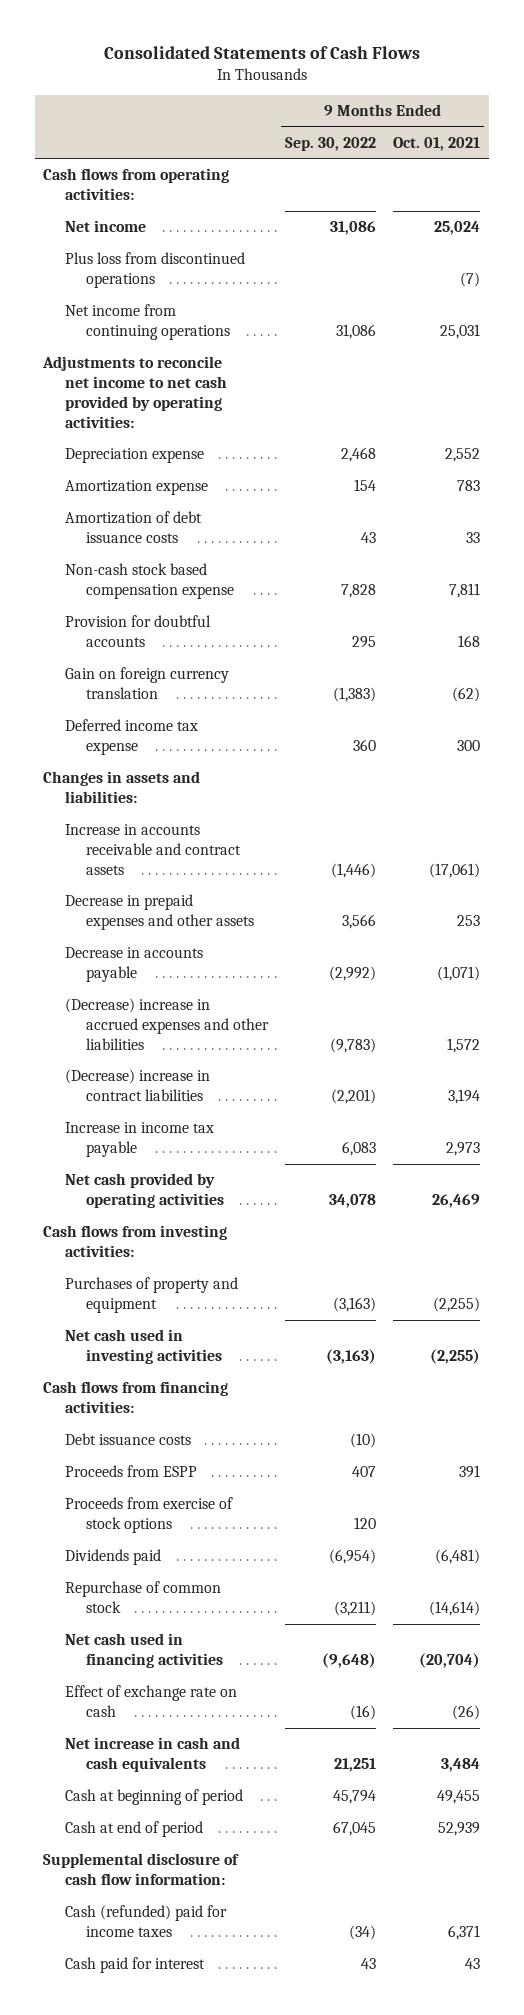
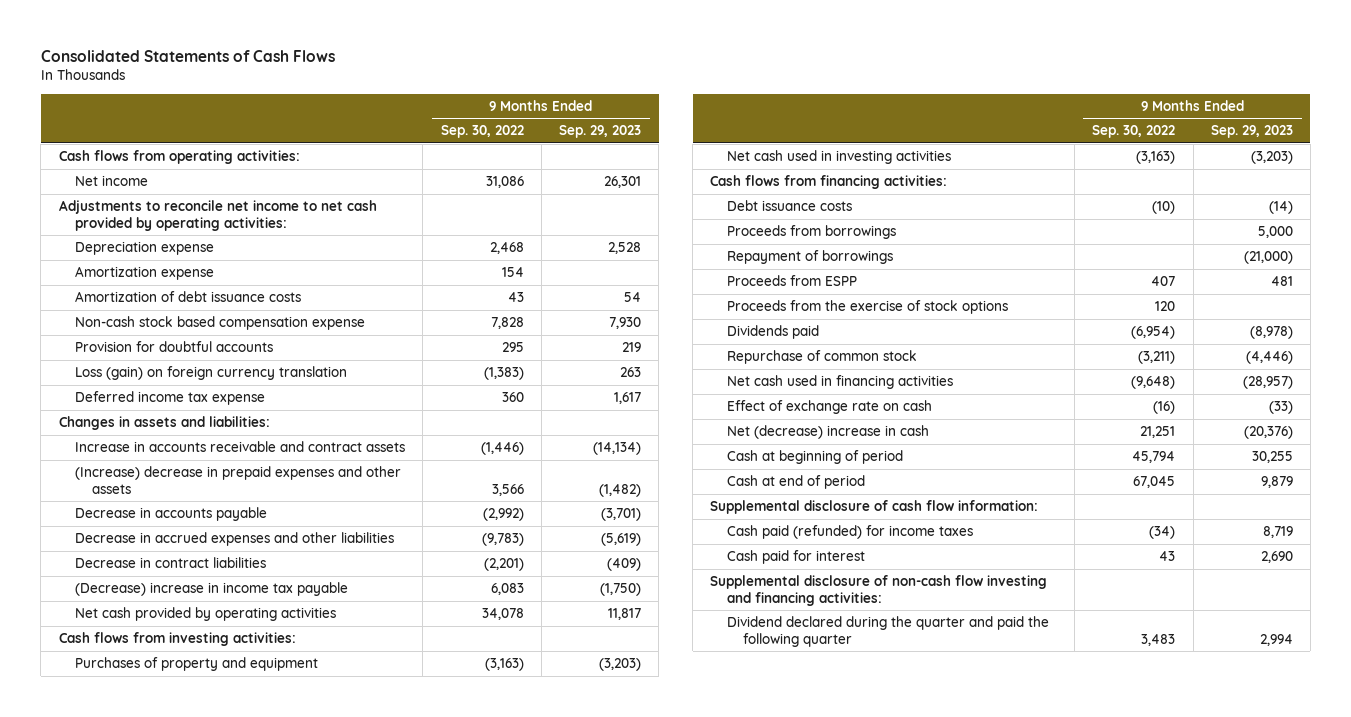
[393,136,481,151] Oct. 01, 2021 -> none
none -> [559,125,642,139] Sep. 29, 2023
[64,252,245,288] Plus loss from discontinued operations -> none
[64,304,231,340] Net income from continuing operations -> none
[64,667,229,699] Gain on foreign currency translation -> [75,366,348,381] Loss (gain) on foreign currency translation
[64,894,255,930] Decrease in prepaid expenses and other assets -> [75,466,402,494] (Increase) decrease in prepaid expenses and other assets
[64,998,270,1050] (Decrease) increase in accrued expenses and other liabilities -> [75,532,395,547] Decrease in accrued expenses and other liabilities
[64,1069,210,1101] (Decrease) increase in contract liabilities -> [75,557,267,569] Decrease in contract liabilities
[64,1122,214,1157] Increase in income tax payable -> [75,582,349,597] (Decrease) increase in income tax payable
none -> [726,225,896,240] Proceeds from borrowings
none -> [726,250,893,265] Repayment of borrowings
[64,1497,233,1533] Proceeds from exercise of stock options -> [726,300,1008,315] Proceeds from the exercise of stock options
[64,1737,240,1772] Net increase in cash and cash equivalents -> [726,425,929,440] Net (decrease) increase in cash
[64,1905,227,1937] Cash (refunded) paid for income taxes -> [726,525,973,540] Cash paid (refunded) for income taxes
none -> [710,575,1048,606] Supplemental disclosure of non-cash flow investing and financing activities:
none -> [726,616,1049,647] Dividend declared during the quarter and paid the following quarter

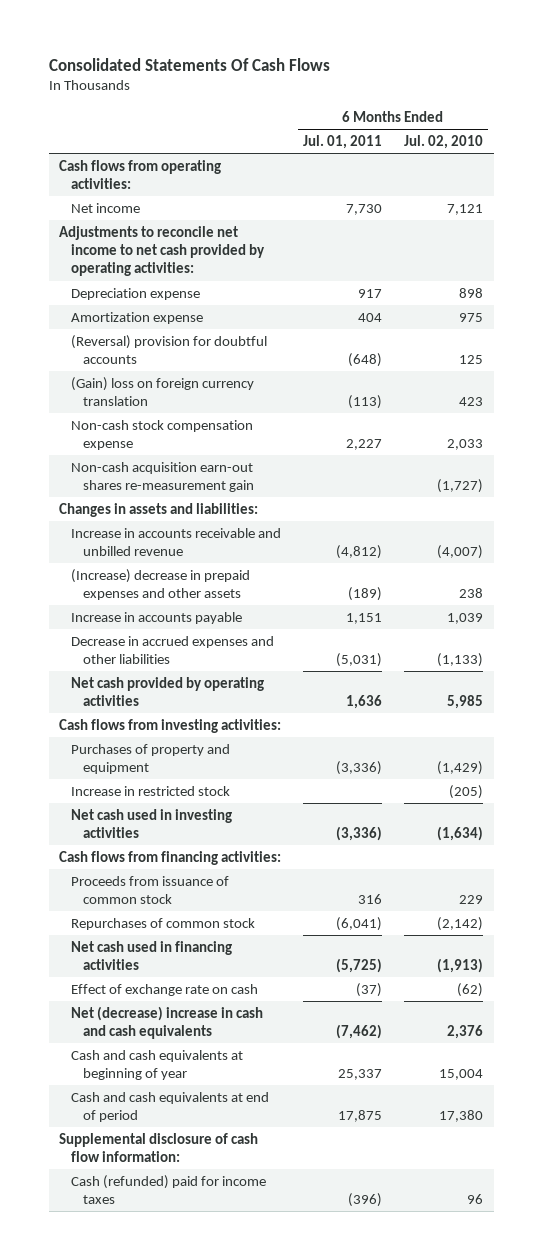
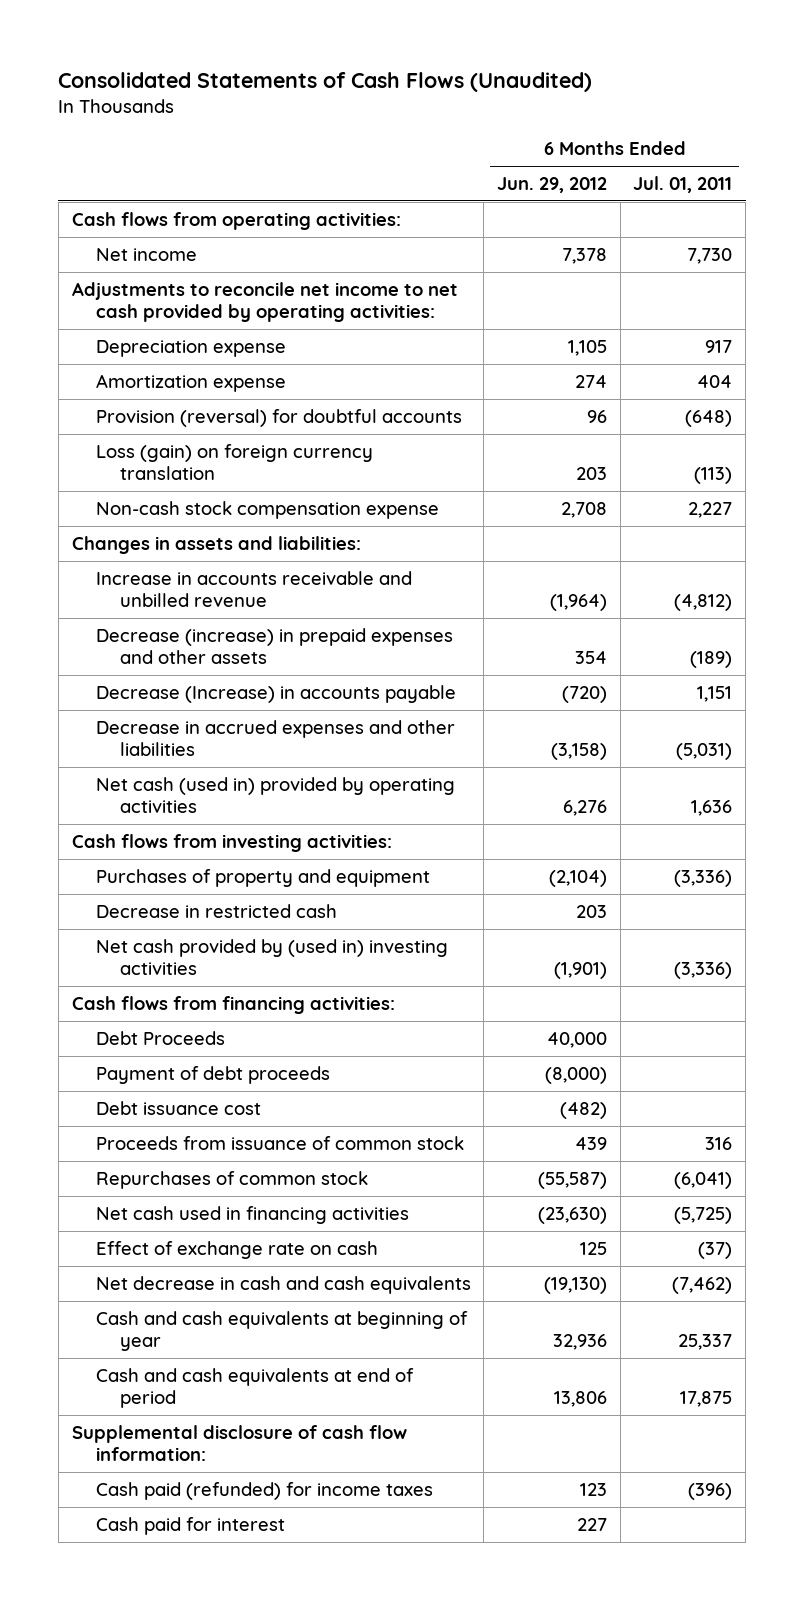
[48,57,330,71] Consolidated Statements Of Cash Flows -> [58,71,593,92] Consolidated Statements of Cash Flows (Unaudited)
[403,134,483,149] Jul. 02, 2010 -> none
none -> [497,177,608,194] Jun. 29, 2012
[71,334,268,365] (Reversal) provision for doubtful accounts -> [95,408,462,427] Provision (reversal) for doubtful accounts
[71,376,255,407] (Gain) loss on foreign currency translation -> [95,443,373,481] Loss (gain) on foreign currency translation
[71,461,254,493] Non-cash acquisition earn-out shares re-measurement gain -> none
[71,568,251,601] (Increase) decrease in prepaid expenses and other assets -> [95,627,453,665] Decrease (increase) in prepaid expenses and other assets
[71,611,243,624] Increase in accounts payable -> [95,684,456,703] Decrease (Increase) in accounts payable
[71,676,265,707] Net cash provided by operating activities -> [95,776,455,814] Net cash (used in) provided by operating activities
[71,785,231,796] Increase in restricted stock -> [95,903,337,918] Decrease in restricted cash
[71,808,233,839] Net cash used in investing activities -> [95,938,448,976] Net cash provided by (used in) investing activities
none -> [95,1030,225,1045] Debt Proceeds
none -> [95,1065,330,1084] Payment of debt proceeds
none -> [95,1100,261,1115] Debt issuance cost
[71,1005,264,1040] Net (decrease) increase in cash and cash equivalents -> [95,1275,471,1294] Net decrease in cash and cash equivalents
[71,1174,267,1205] Cash (refunded) paid for income taxes -> [95,1481,433,1500] Cash paid (refunded) for income taxes
none -> [95,1516,285,1535] Cash paid for interest

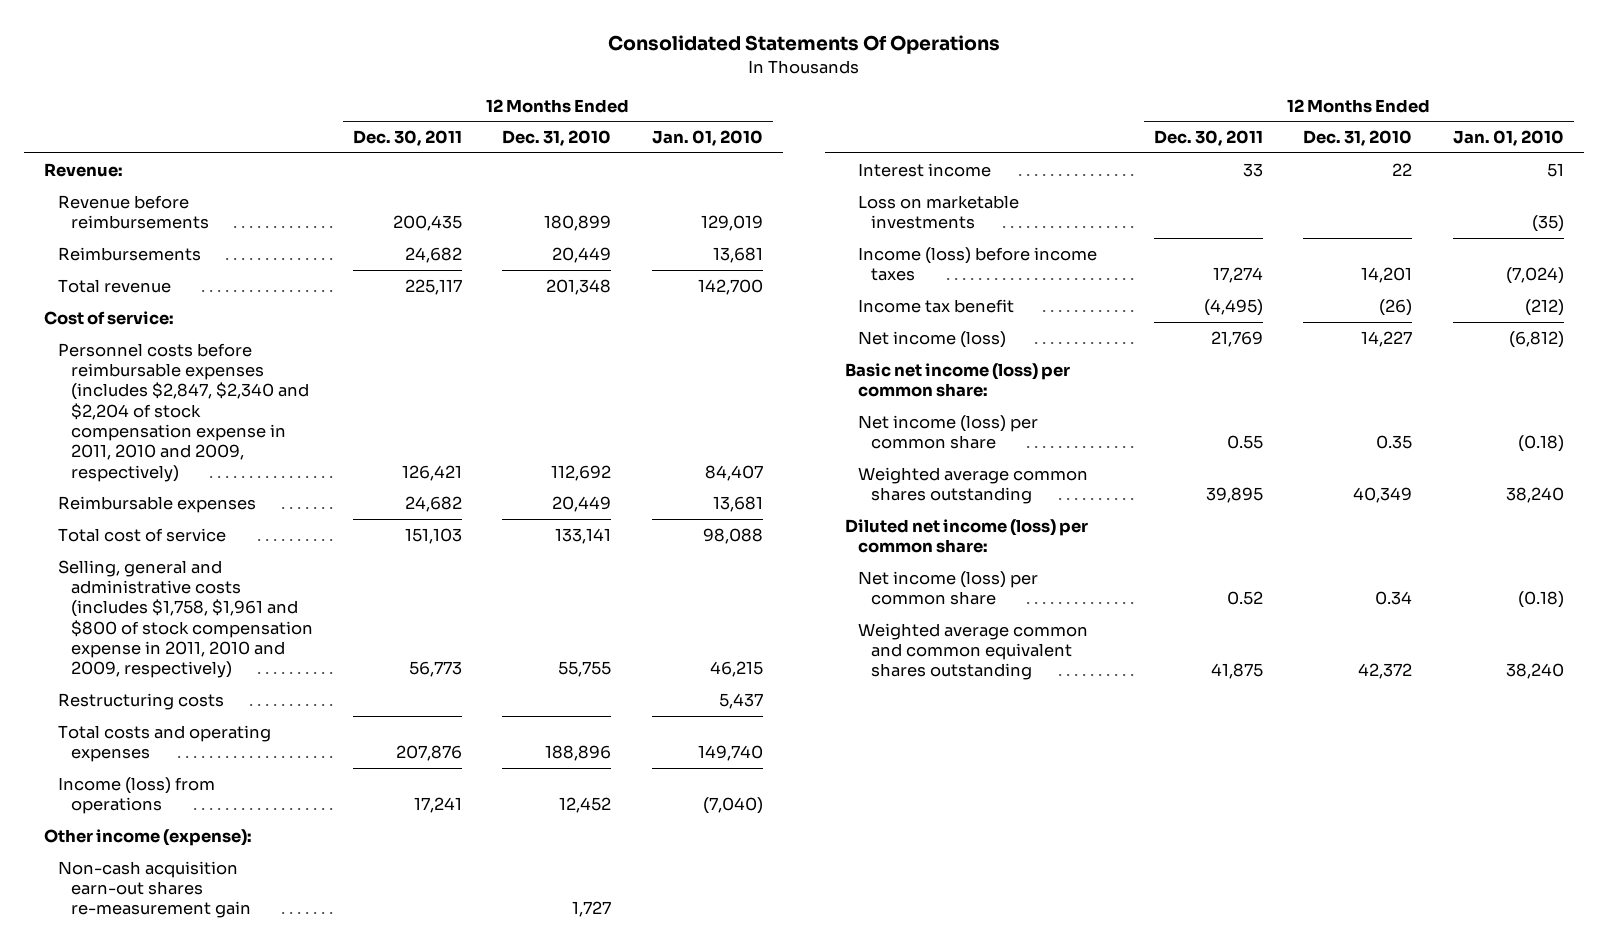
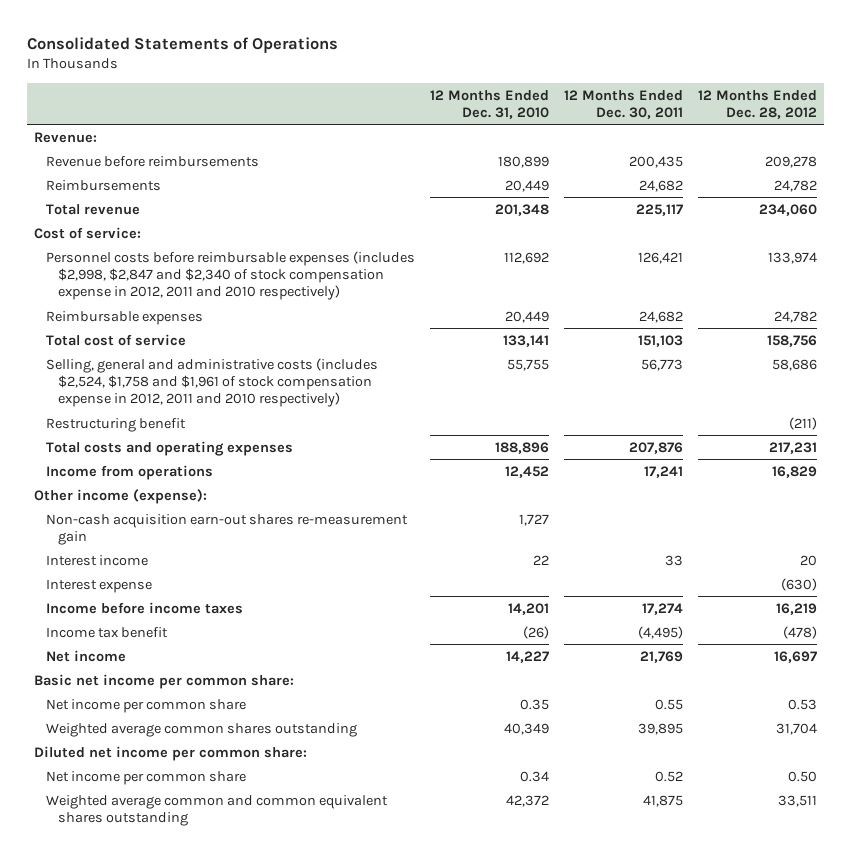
[608,35,1001,55] Consolidated Statements Of Operations -> [26,36,338,53] Consolidated Statements of Operations
[651,130,763,147] Jan. 01, 2010 -> none
none -> [697,89,817,119] 12 Months Ended Dec. 28, 2012
[57,342,309,482] Personnel costs before reimbursable expenses (includes $2,847, $2,340 and $2,204 of stock compensation expense in 2011, 2010 and 2009, respectively) -> [46,250,416,300] Personnel costs before reimbursable expenses (includes $2,998, $2,847 and $2,340 of stock compensation expense in 2012, 2011 and 2010 respectively)
[57,559,313,679] Selling, general and administrative costs (includes $1,758, $1,961 and $800 of stock compensation expense in 2011, 2010 and 2009, respectively) -> [46,357,379,407] Selling, general and administrative costs (includes $2,524, $1,758 and $1,961 of stock compensation expense in 2012, 2011 and 2010 respectively)
[57,692,224,710] Restructuring costs -> [46,417,187,432] Restructuring benefit
[57,776,215,815] Income (loss) from operations -> [46,464,214,480] Income from operations
[858,194,1020,230] Loss on marketable investments -> none
none -> [46,578,153,593] Interest expense
[858,246,1098,282] Income (loss) before income taxes -> [46,601,244,614] Income before income taxes
[858,330,1007,348] Net income (loss) -> [46,649,127,662] Net income
[845,362,1071,398] Basic net income (loss) per common share: -> [34,673,295,689] Basic net income per common share:
[858,414,1039,450] Net income (loss) per common share -> [46,698,247,713] Net income per common share
[845,518,1089,554] Diluted net income (loss) per common share: -> [34,745,308,761] Diluted net income per common share:
[858,570,1039,606] Net income (loss) per common share -> [46,770,247,785] Net income per common share

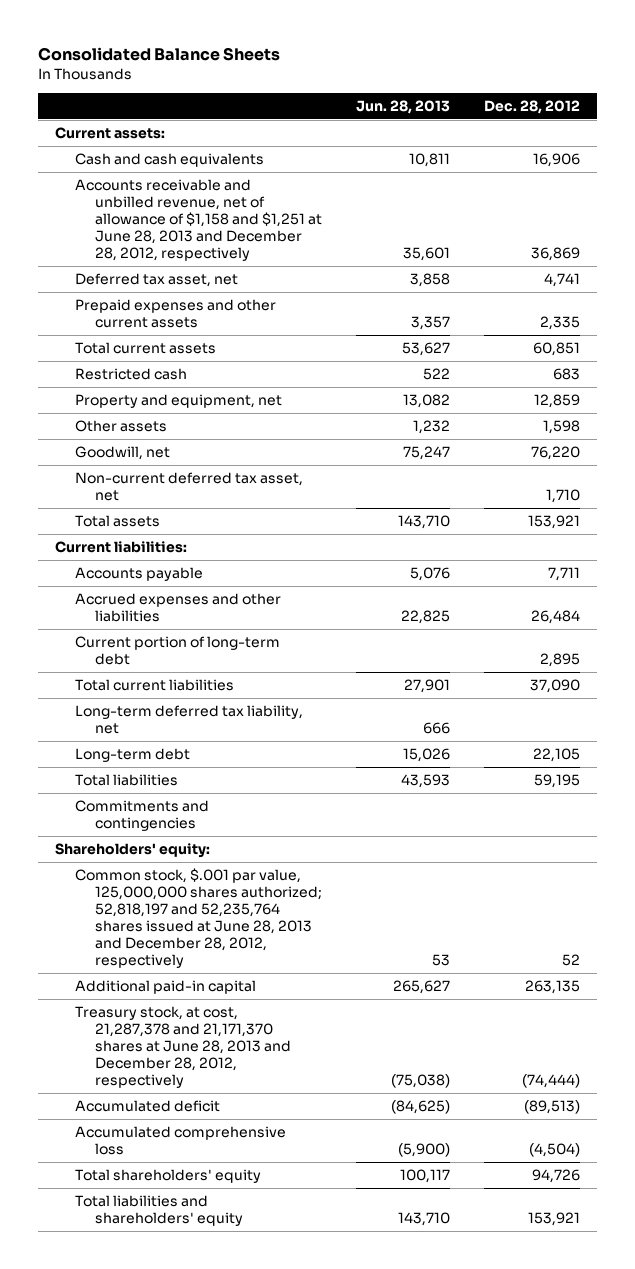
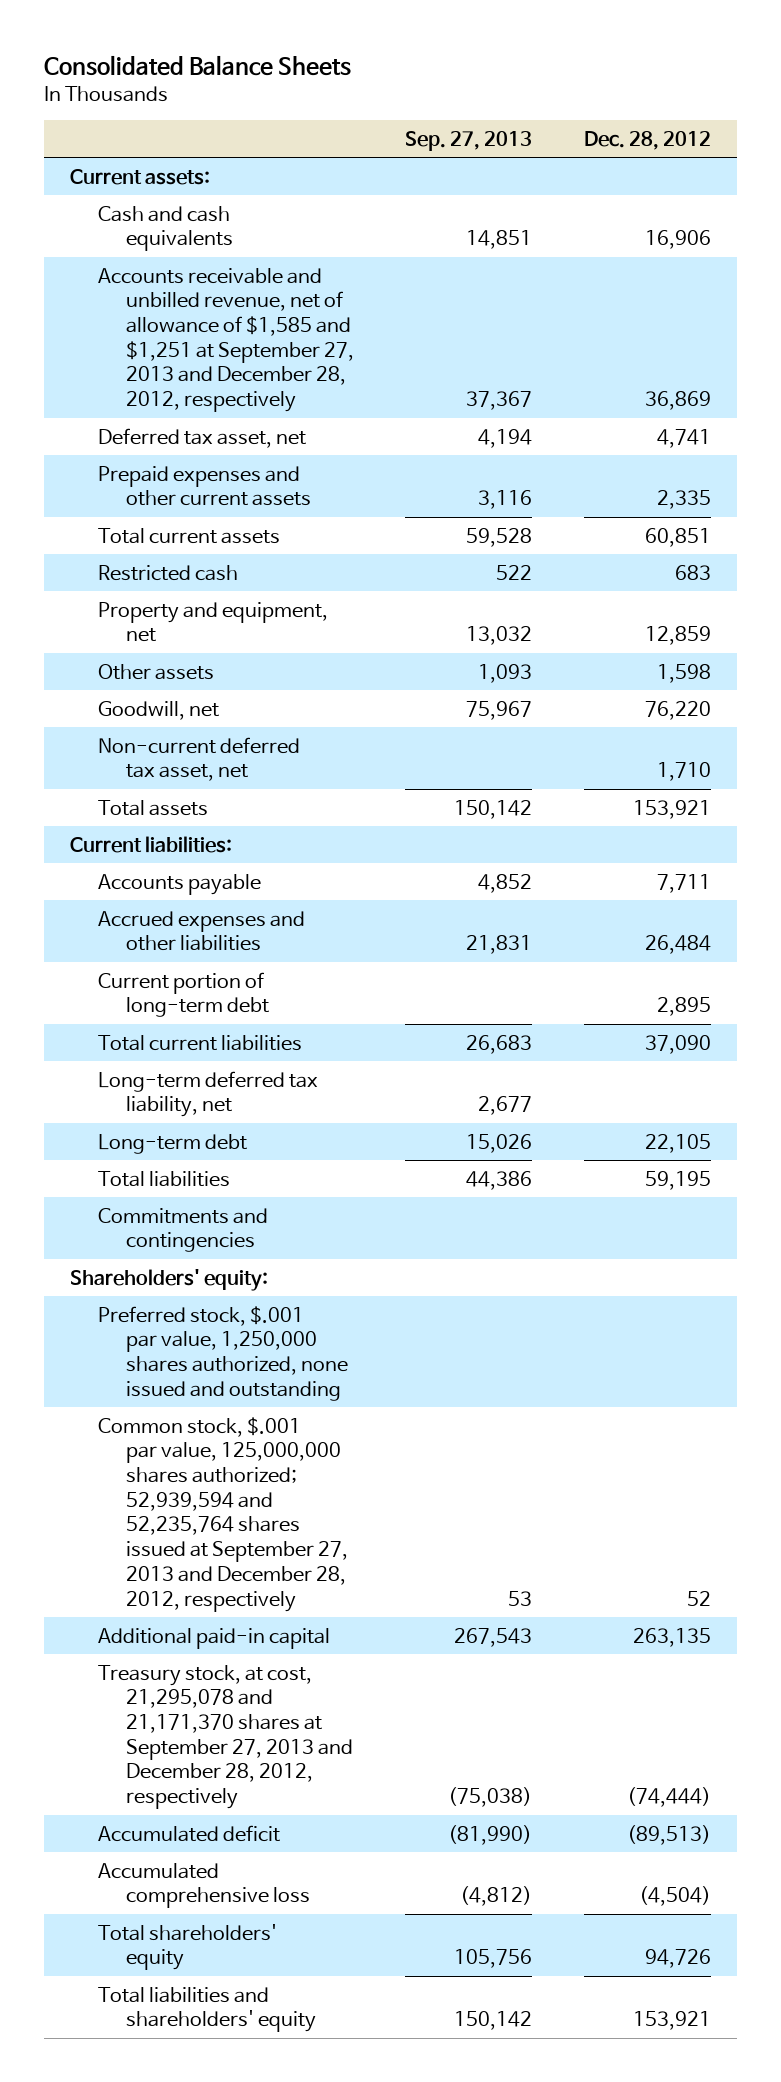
[356,99,451,114] Jun. 28, 2013 -> none
none -> [405,130,533,151] Sep. 27, 2013
[75,178,323,261] Accounts receivable and unbilled revenue, net of allowance of $1,158 and $1,251 at June 28, 2013 and December 28, 2012, respectively -> [97,267,354,413] Accounts receivable and unbilled revenue, net of allowance of $1,585 and $1,251 at September 27, 2013 and December 28, 2012, respectively
none -> [97,1305,348,1401] Preferred stock, $.001 par value, 1,250,000 shares authorized, none issued and outstanding
[75,867,323,968] Common stock, $.001 par value, 125,000,000 shares authorized; 52,818,197 and 52,235,764 shares issued at June 28, 2013 and December 28, 2012, respectively -> [97,1416,348,1612] Common stock, $.001 par value, 125,000,000 shares authorized; 52,939,594 and 52,235,764 shares issued at September 27, 2013 and December 28, 2012, respectively
[75,1005,292,1088] Treasury stock, at cost, 21,287,378 and 21,171,370 shares at June 28, 2013 and December 28, 2012, respectively -> [97,1664,353,1810] Treasury stock, at cost, 21,295,078 and 21,171,370 shares at September 27, 2013 and December 28, 2012, respectively

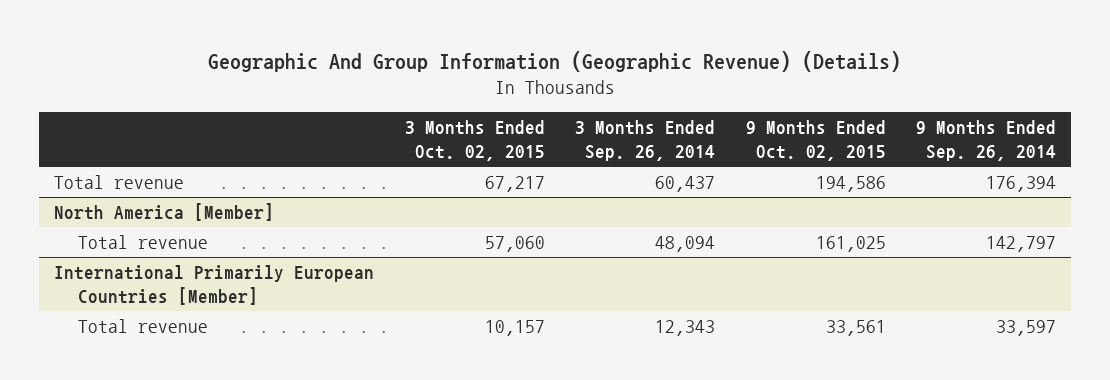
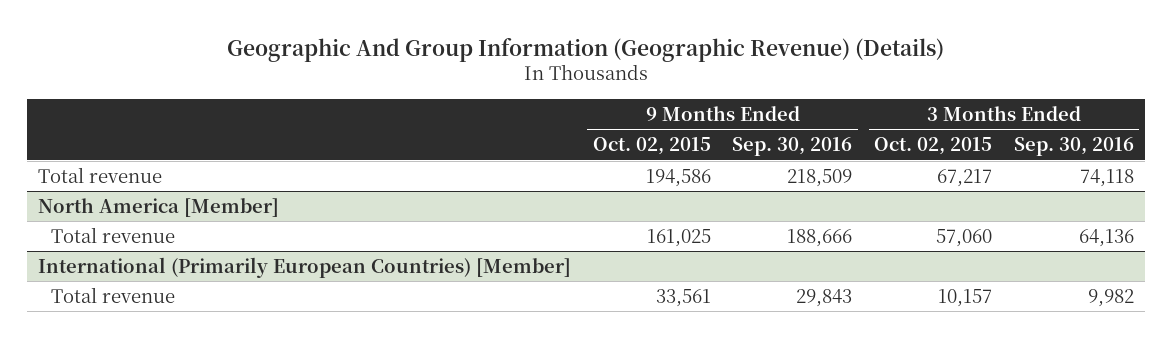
[575,120,716,162] 3 Months Ended Sep. 26, 2014 -> none
[916,120,1057,162] 9 Months Ended Sep. 26, 2014 -> none
none -> [732,137,853,157] Sep. 30, 2016
none -> [1013,137,1134,157] Sep. 30, 2016
[54,264,375,306] International Primarily European Countries [Member] -> [37,256,571,278] International (Primarily European Countries) [Member]

